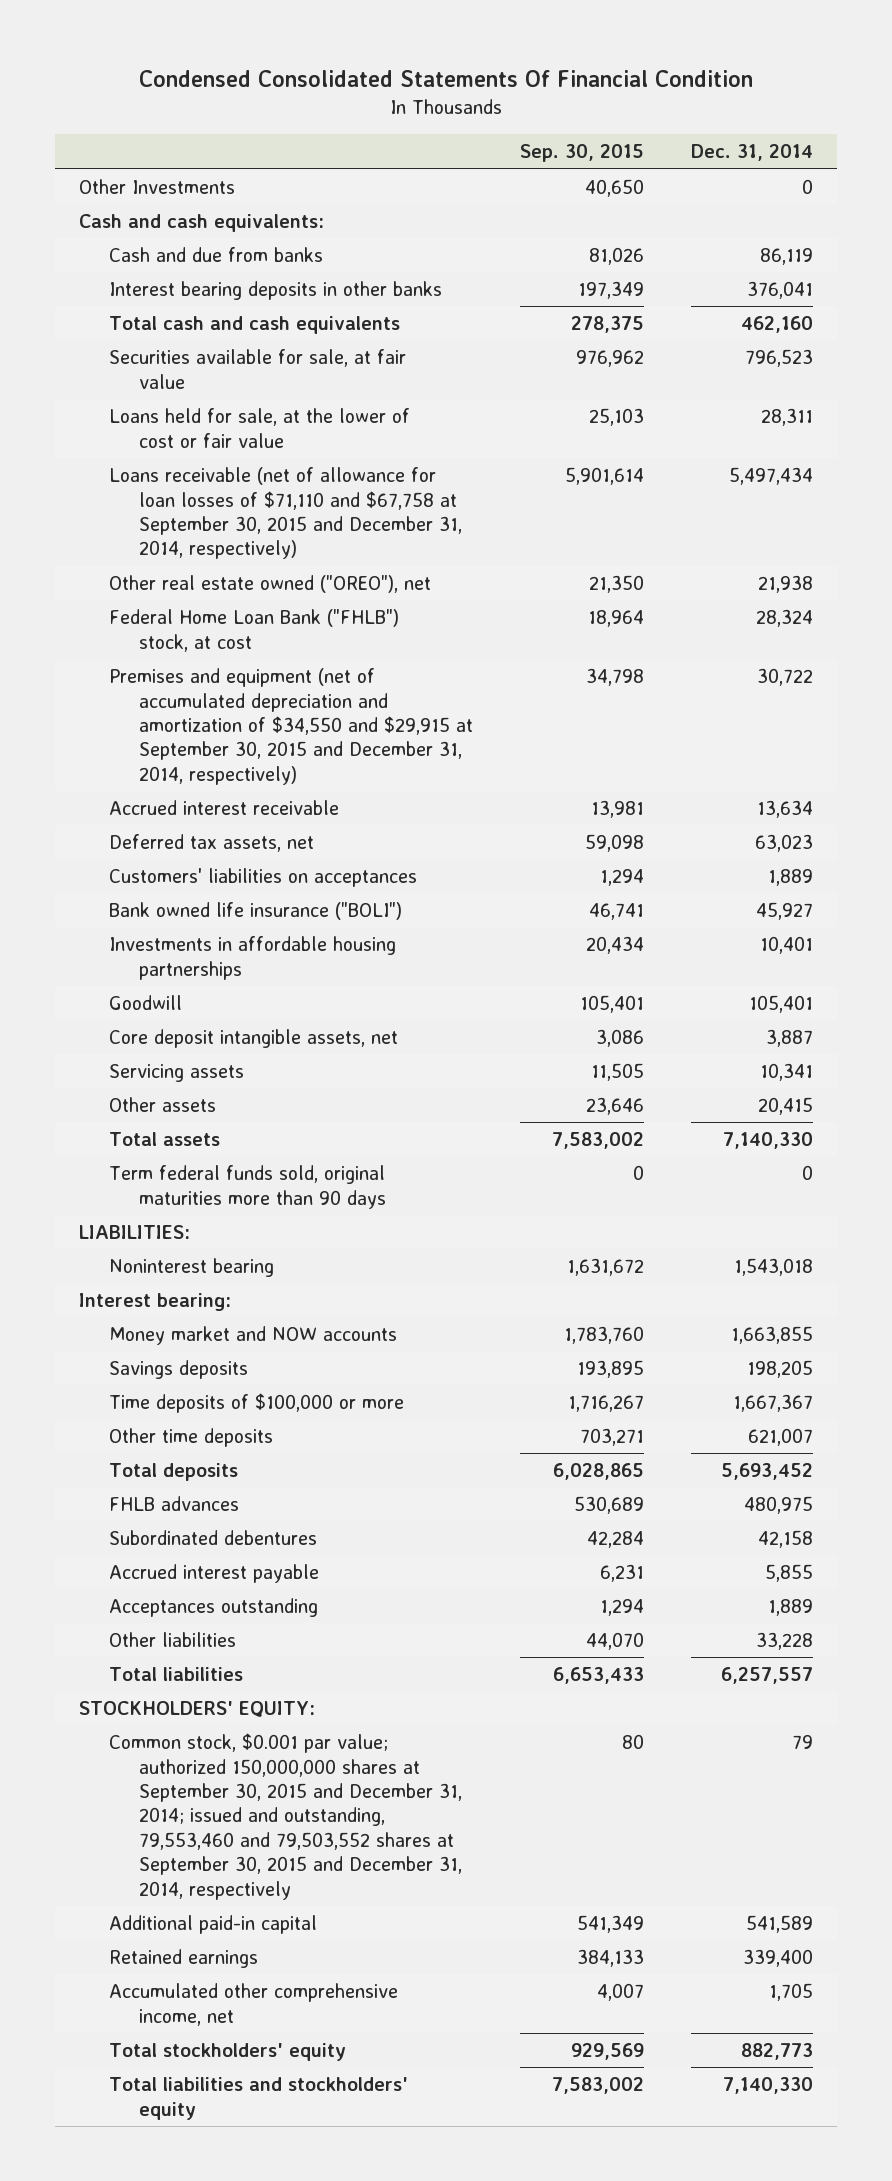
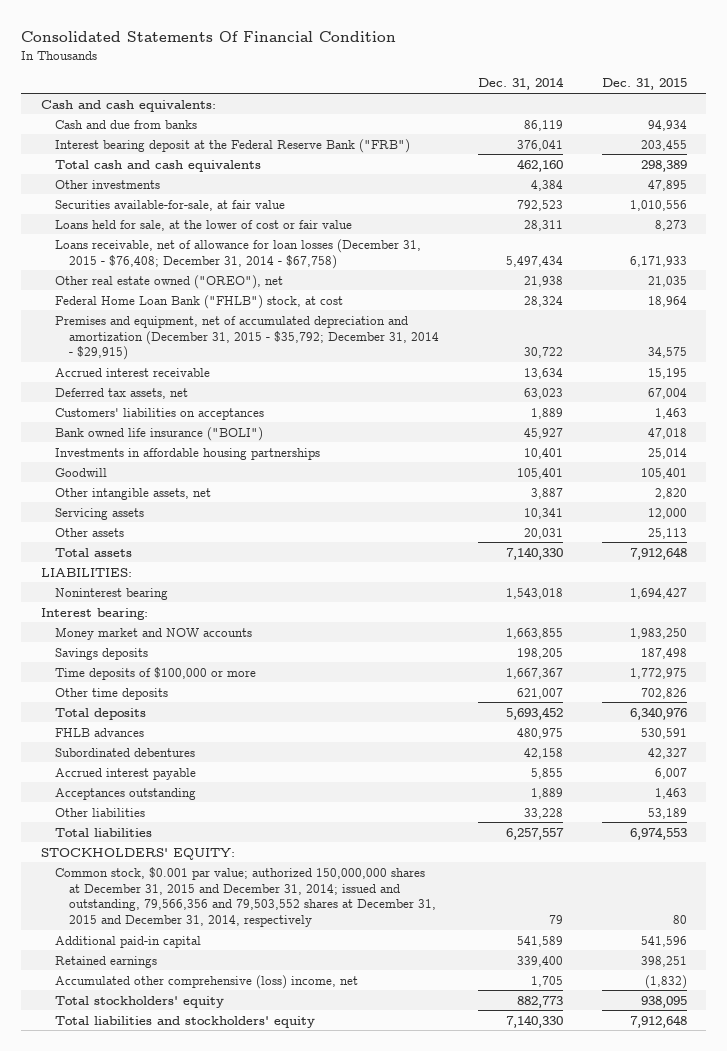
[138,69,753,87] Condensed Consolidated Statements Of Financial Condition -> [21,30,397,42] Consolidated Statements Of Financial Condition
[520,144,645,163] Sep. 30, 2015 -> none
none -> [601,78,687,91] Dec. 31, 2015
[78,179,235,195] Other Investments -> none
[109,281,443,301] Interest bearing deposits in other banks -> [54,138,410,153] Interest bearing deposit at the Federal Reserve Bank ("FRB")
none -> [54,179,160,189] Other investments
[109,349,407,389] Securities available for sale, at fair value -> [54,199,285,211] Securities available-for-sale, at fair value
[745,349,814,368] 796,523 -> [516,199,563,211] 792,523
[109,467,463,560] Loans receivable (net of allowance for loan losses of $71,110 and $67,758 at September 30, 2015 and December 31, 2014, respectively) -> [54,238,421,269] Loans receivable, net of allowance for loan losses (December 31, 2015 - $76,408; December 31, 2014 - $67,758)
[109,668,474,785] Premises and equipment (net of accumulated depreciation and amortization of $34,550 and $29,915 at September 30, 2015 and December 31, 2014, respectively) -> [54,315,439,361] Premises and equipment, net of accumulated depreciation and amortization (December 31, 2015 - $35,792; December 31, 2014 - $29,915)
[109,1029,399,1049] Core deposit intangible assets, net -> [54,487,211,500] Other intangible assets, net
[758,1097,814,1116] 20,415 -> [523,527,563,539] 20,031
[109,1165,387,1209] Term federal funds sold, original maturities more than 90 days -> none
[109,1733,463,1900] Common stock, $0.001 par value; authorized 150,000,000 shares at September 30, 2015 and December 31, 2014; issued and outstanding, 79,553,460 and 79,503,552 shares at September 30, 2015 and December 31, 2014, respectively -> [54,866,436,928] Common stock, $0.001 par value; authorized 150,000,000 shares at December 31, 2015 and December 31, 2014; issued and outstanding, 79,566,356 and 79,503,552 shares at December 31, 2015 and December 31, 2014, respectively
[109,1983,399,2026] Accumulated other comprehensive income, net -> [54,974,358,989] Accumulated other comprehensive (loss) income, net

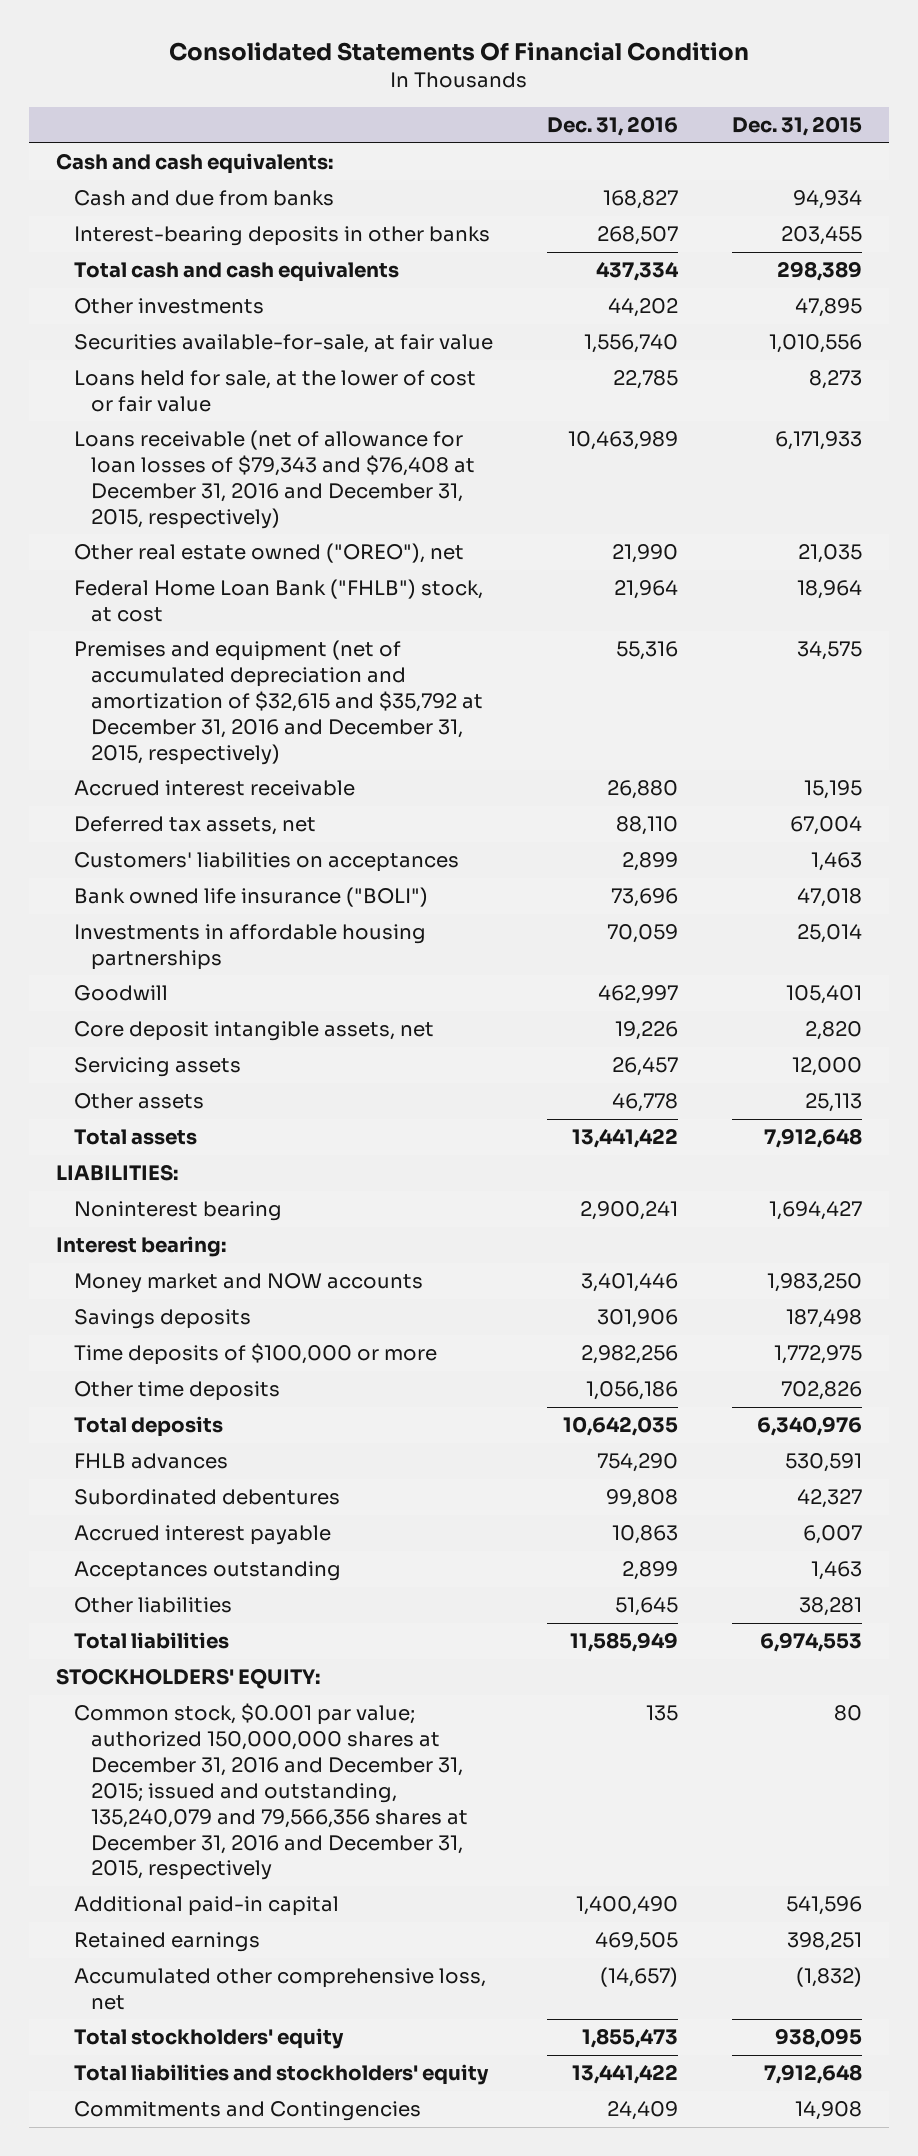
[477,77,564,91] Dec. 31, 2014 -> none
none -> [546,116,678,137] Dec. 31, 2016
[54,138,410,153] Interest bearing deposit at the Federal Reserve Bank ("FRB") -> [73,226,490,247] Interest-bearing deposits in other banks
[54,238,421,269] Loans receivable, net of allowance for loan losses (December 31, 2015 - $76,408; December 31, 2014 - $67,758) -> [73,430,476,529] Loans receivable (net of allowance for loan losses of $79,343 and $76,408 at December 31, 2016 and December 31, 2015, respectively)
[54,315,439,361] Premises and equipment, net of accumulated depreciation and amortization (December 31, 2015 - $35,792; December 31, 2014 - $29,915) -> [73,640,484,765] Premises and equipment (net of accumulated depreciation and amortization of $32,615 and $35,792 at December 31, 2016 and December 31, 2015, respectively)
[54,487,211,500] Other intangible assets, net -> [73,1021,434,1042] Core deposit intangible assets, net
[647,807,687,819] 53,189 -> [798,1597,862,1617] 38,281
[54,866,436,928] Common stock, $0.001 par value; authorized 150,000,000 shares at December 31, 2015 and December 31, 2014; issued and outstanding, 79,566,356 and 79,503,552 shares at December 31, 2015 and December 31, 2014, respectively -> [73,1703,469,1881] Common stock, $0.001 par value; authorized 150,000,000 shares at December 31, 2016 and December 31, 2015; issued and outstanding, 135,240,079 and 79,566,356 shares at December 31, 2016 and December 31, 2015, respectively
[54,974,358,989] Accumulated other comprehensive (loss) income, net -> [73,1968,486,2010] Accumulated other comprehensive loss, net
none -> [73,2101,421,2122] Commitments and Contingencies

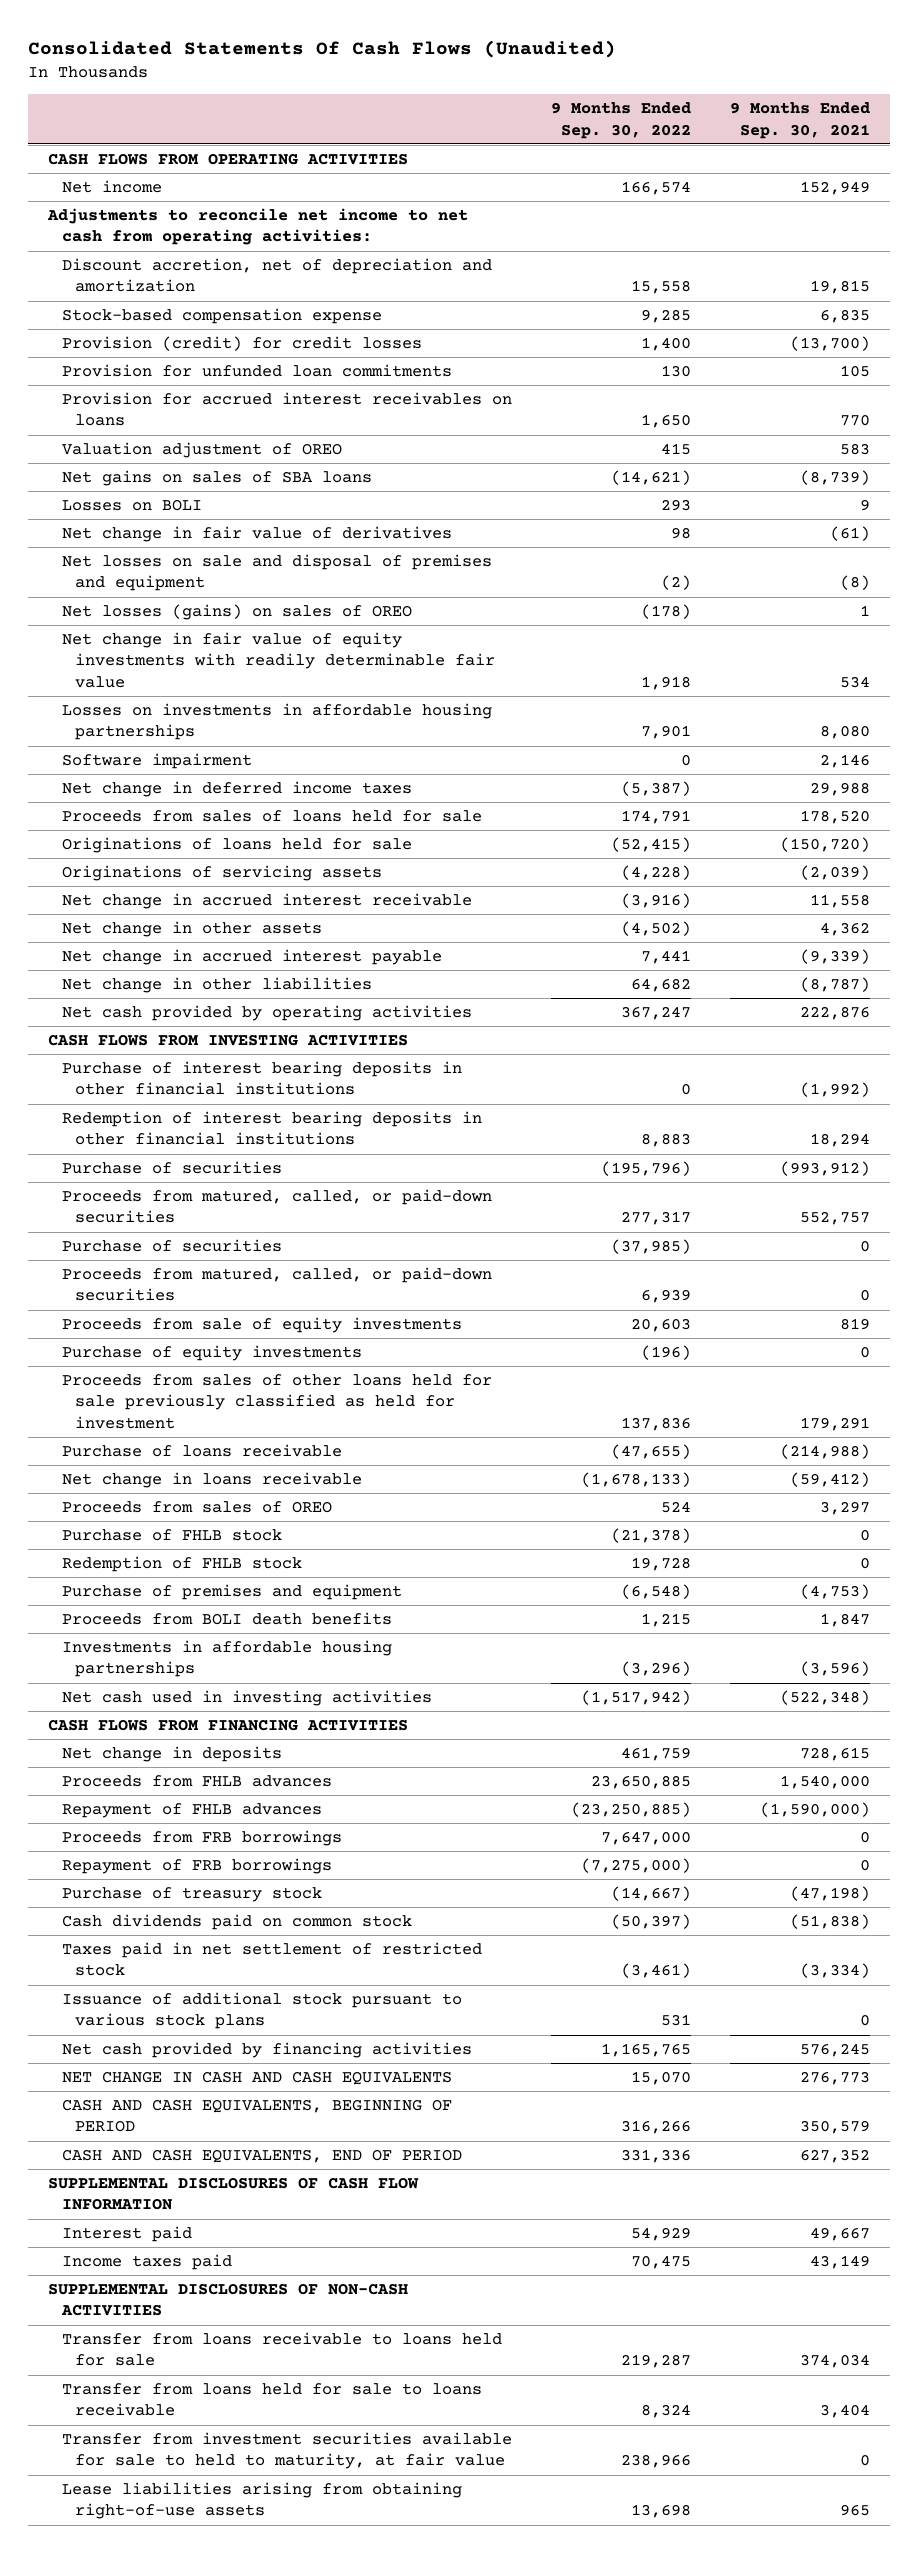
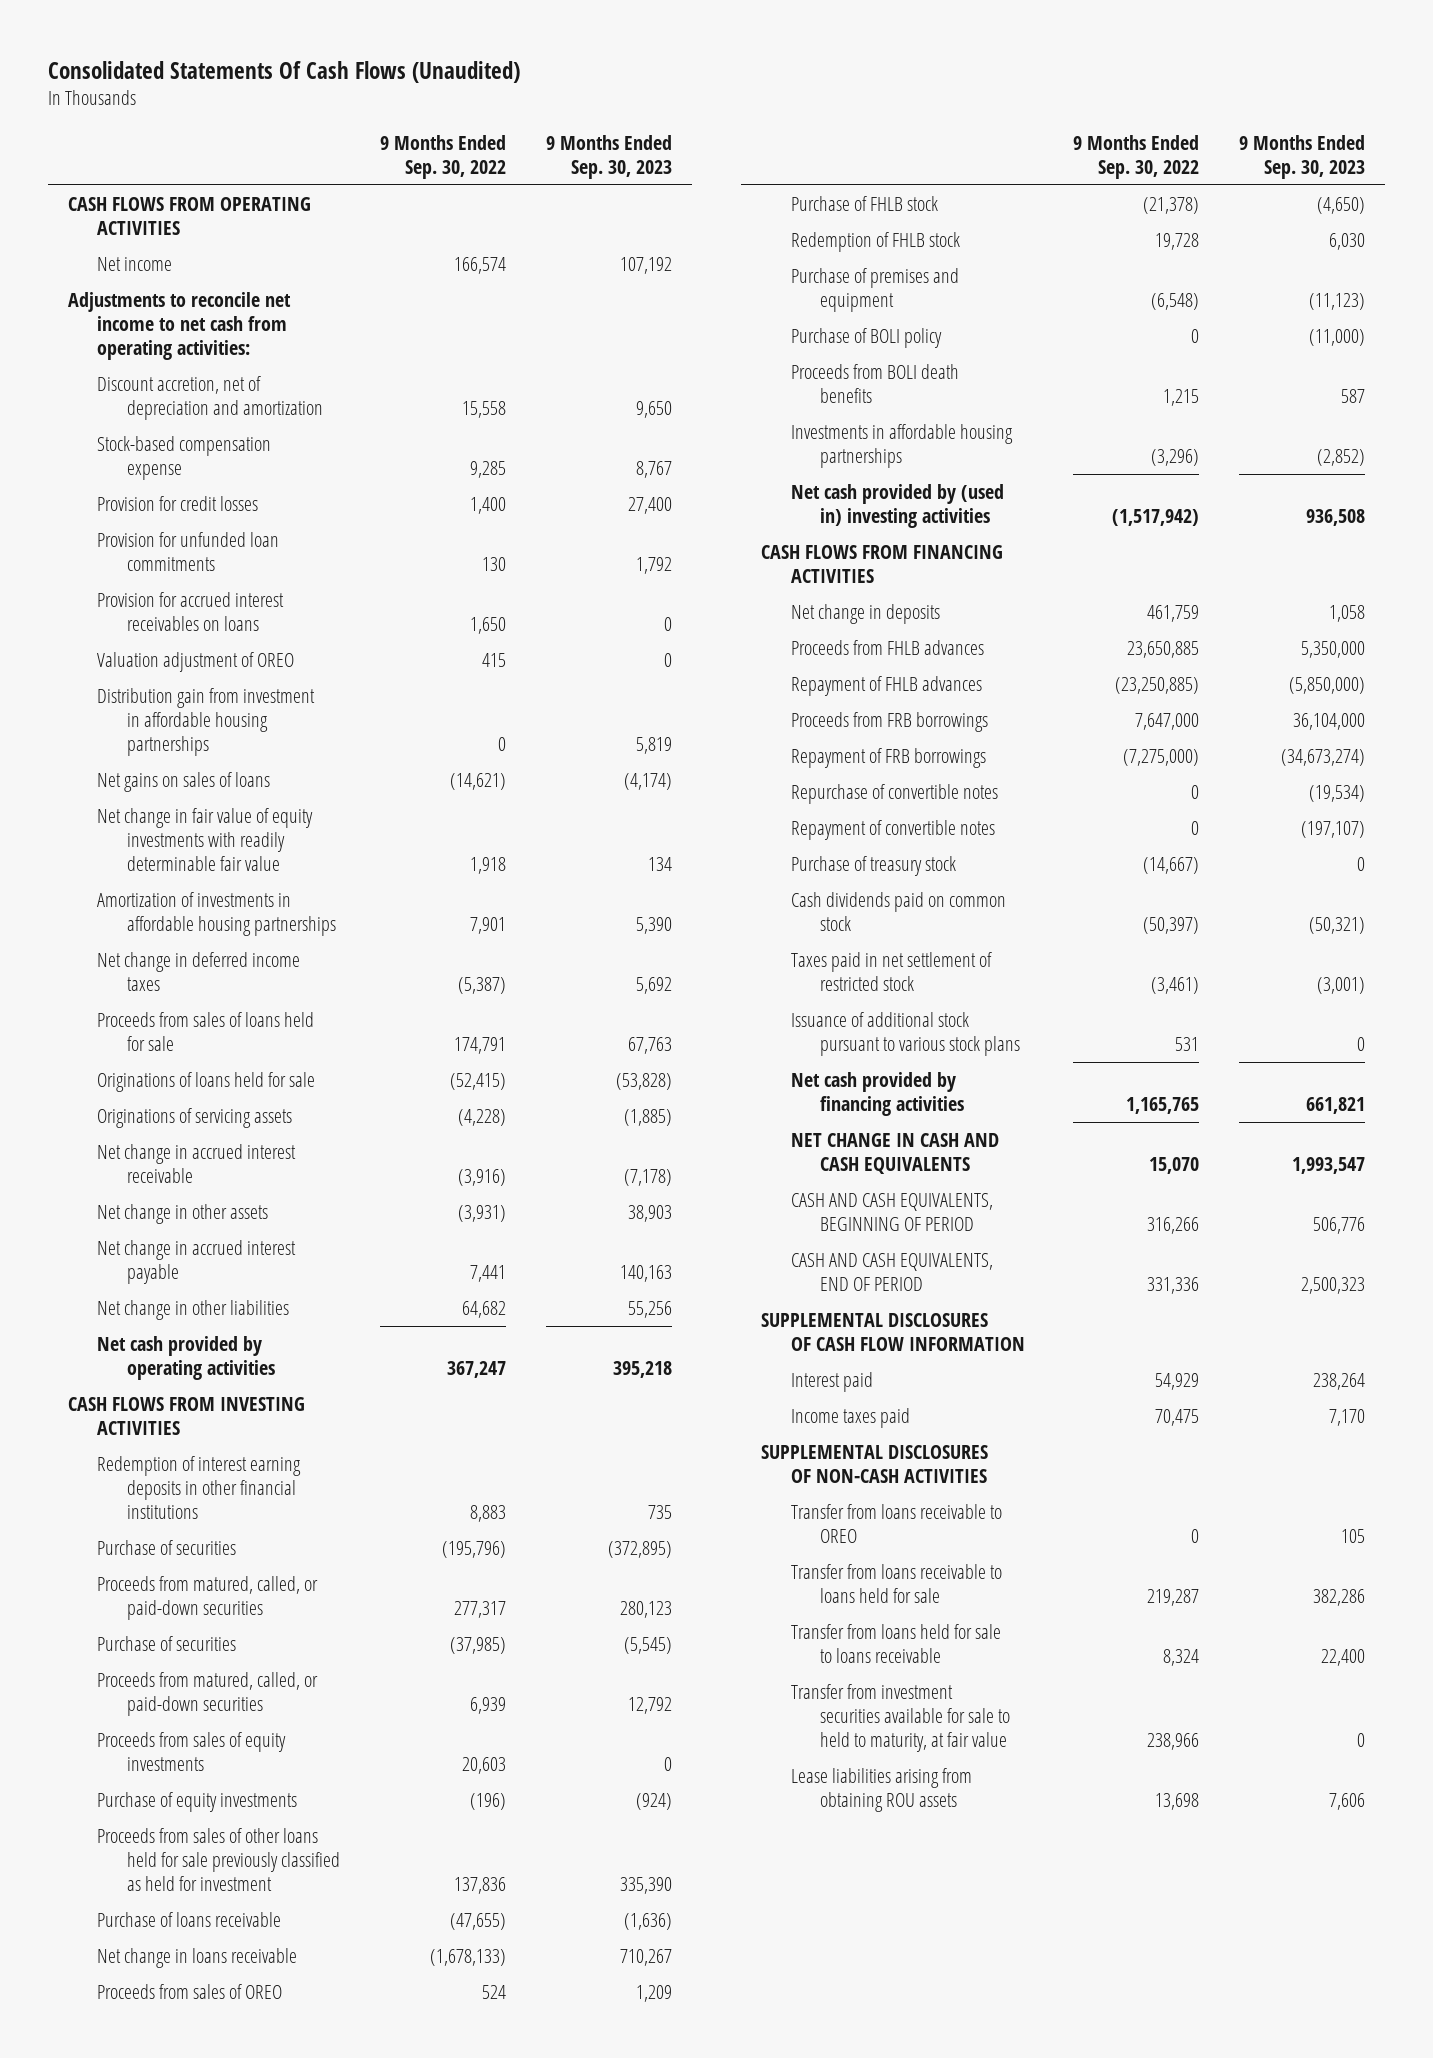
[730,102,871,139] 9 Months Ended Sep. 30, 2021 -> none
none -> [545,134,672,179] 9 Months Ended Sep. 30, 2023
[61,336,422,352] Provision (credit) for credit losses -> [97,495,259,511] Provision for credit losses
[61,499,202,512] Losses on BOLI -> none
[61,526,452,543] Net change in fair value of derivatives -> none
[61,554,492,592] Net losses on sale and disposal of premises and equipment -> none
[61,604,412,621] Net losses (gains) on sales of OREO -> none
none -> [97,687,316,756] Distribution gain from investment in affordable housing partnerships
[61,470,372,487] Net gains on sales of SBA loans -> [97,771,271,792] Net gains on sales of loans
[61,753,252,770] Software impairment -> none
[61,703,492,741] Losses on investments in affordable housing partnerships -> [97,891,336,936] Amortization of investments in affordable housing partnerships
[620,921,691,937] (4,502) -> [457,1204,506,1222] (3,931)
[61,1061,462,1096] Purchase of interest bearing deposits in other financial institutions -> none
[61,1111,482,1146] Redemption of interest bearing deposits in other financial institutions -> [97,1455,302,1519] Redemption of interest earning deposits in other financial institutions
[61,1317,462,1334] Proceeds from sale of equity investments -> [97,1731,287,1771] Proceeds from sales of equity investments
none -> [790,327,942,348] Purchase of BOLI policy
[61,1690,432,1707] Net cash used in investing activities -> [790,483,1004,528] Net cash provided by (used in) investing activities
none -> [790,783,998,804] Repurchase of convertible notes
none -> [790,819,995,840] Repayment of convertible notes
none -> [790,1503,1002,1543] Transfer from loans receivable to OREO
[61,2482,462,2520] Lease liabilities arising from obtaining right-of-use assets -> [790,1767,972,1812] Lease liabilities arising from obtaining ROU assets

